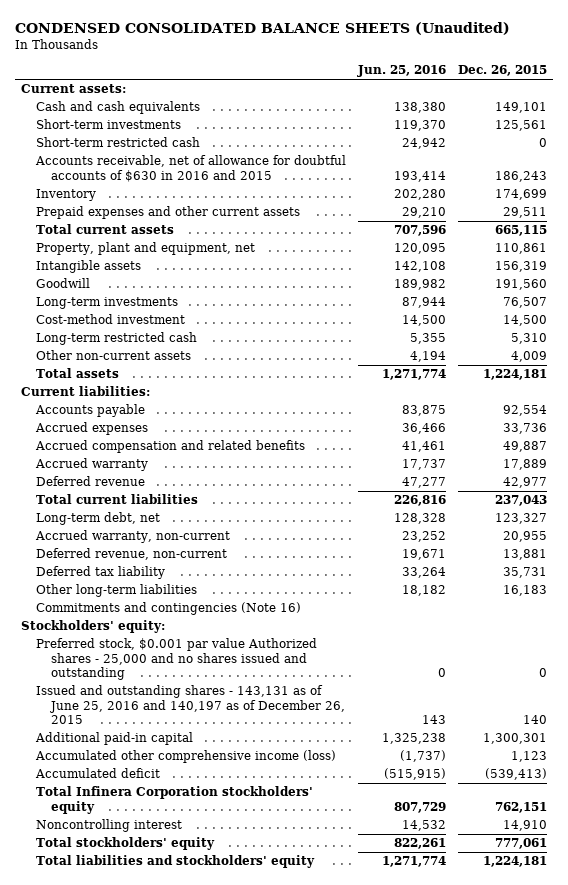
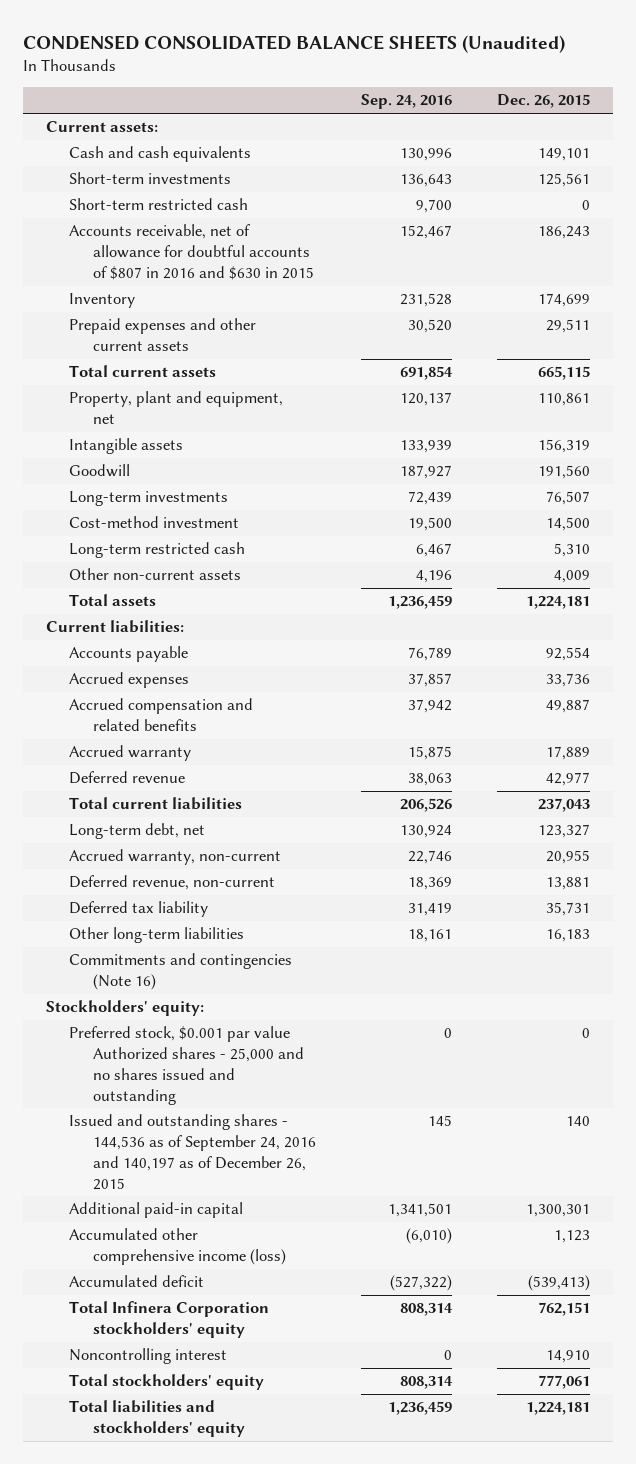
[356,65,446,78] Jun. 25, 2016 -> none
none -> [360,94,452,110] Sep. 24, 2016
[34,155,346,182] Accounts receivable, net of allowance for doubtful accounts of $630 in 2016 and 2015 -> [69,224,314,280] Accounts receivable, net of allowance for doubtful accounts of $807 in 2016 and $630 in 2015
[35,685,345,725] Issued and outstanding shares - 143,131 as of June 25, 2016 and 140,197 as of December 26, 2015 -> [69,1114,316,1190] Issued and outstanding shares - 144,536 as of September 24, 2016 and 140,197 as of December 26, 2015

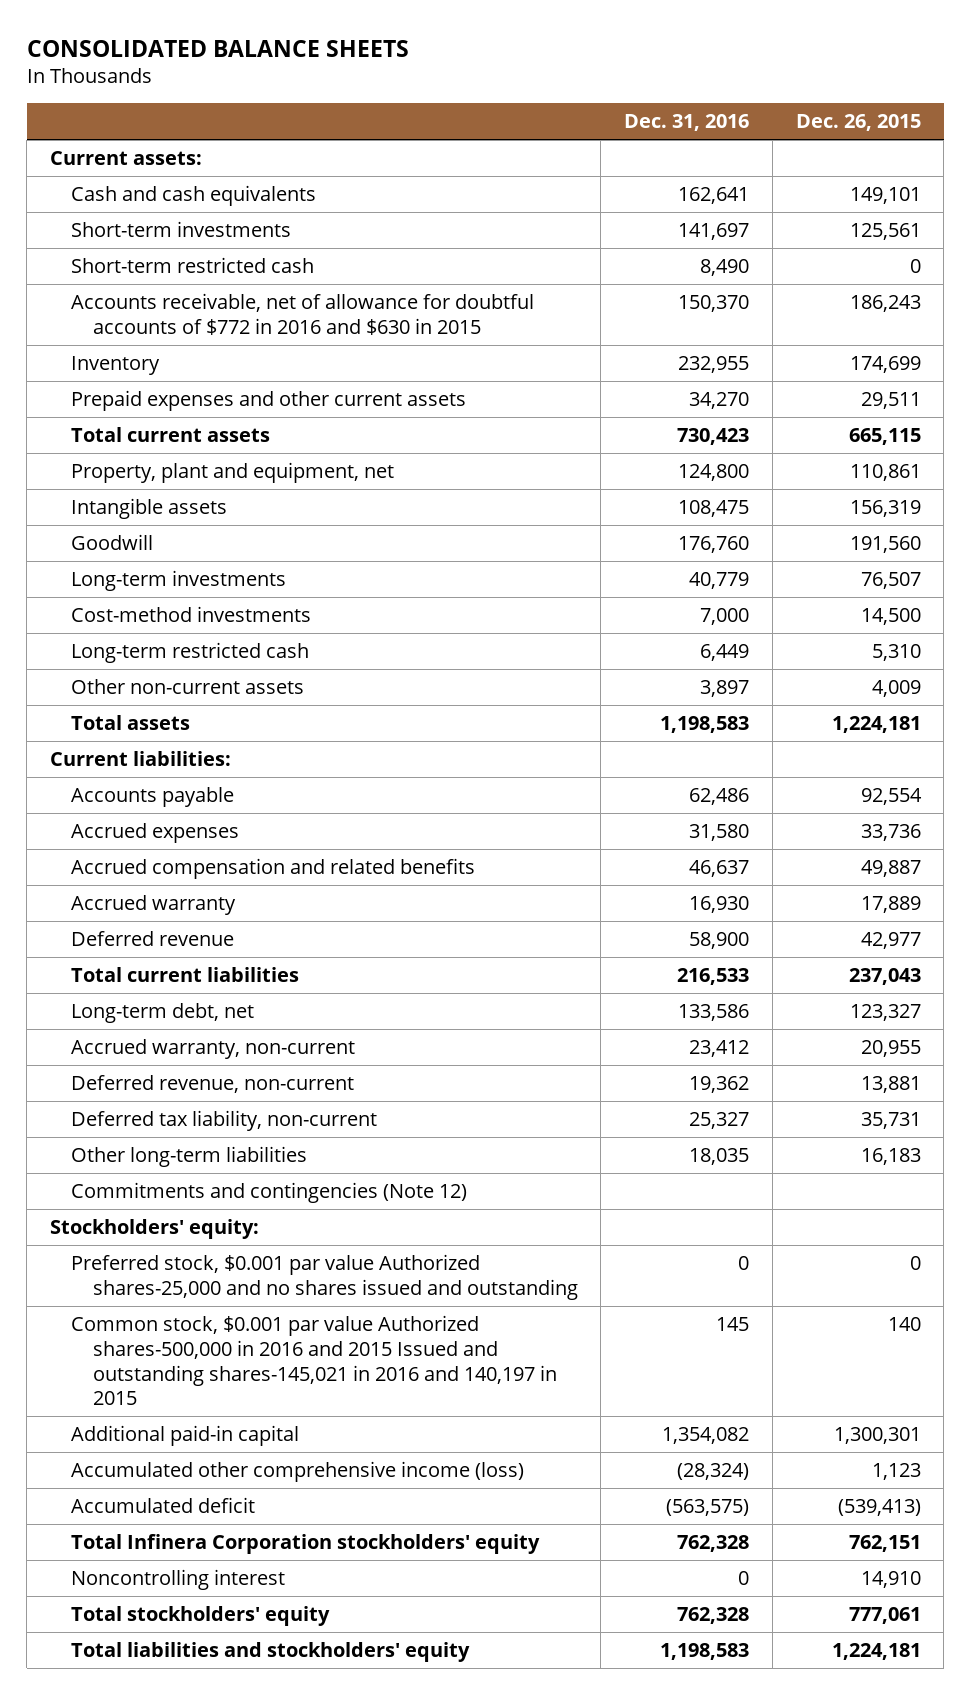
[23,34,566,53] CONDENSED CONSOLIDATED BALANCE SHEETS (Unaudited) -> [26,40,409,58] CONSOLIDATED BALANCE SHEETS
[360,94,452,110] Sep. 24, 2016 -> none
none -> [624,113,750,131] Dec. 31, 2016
[69,224,314,280] Accounts receivable, net of allowance for doubtful accounts of $807 in 2016 and $630 in 2015 -> [71,293,535,335] Accounts receivable, net of allowance for doubtful accounts of $772 in 2016 and $630 in 2015
[69,516,240,529] Cost-method investment -> [71,606,312,623] Cost-method investments
[69,901,209,918] Deferred tax liability -> [71,1110,378,1132] Deferred tax liability, non-current
[69,953,293,991] Commitments and contingencies (Note 16) -> [71,1182,468,1204] Commitments and contingencies (Note 12)
[69,1026,304,1105] Preferred stock, $0.001 par value Authorized shares - 25,000 and no shares issued and outstanding -> [71,1254,578,1300] Preferred stock, $0.001 par value Authorized shares-25,000 and no shares issued and outstanding
[69,1114,316,1190] Issued and outstanding shares - 144,536 as of September 24, 2016 and 140,197 as of December 26, 2015 -> [71,1315,557,1406] Common stock, $0.001 par value Authorized shares-500,000 in 2016 and 2015 Issued and outstanding shares-145,021 in 2016 and 140,197 in 2015

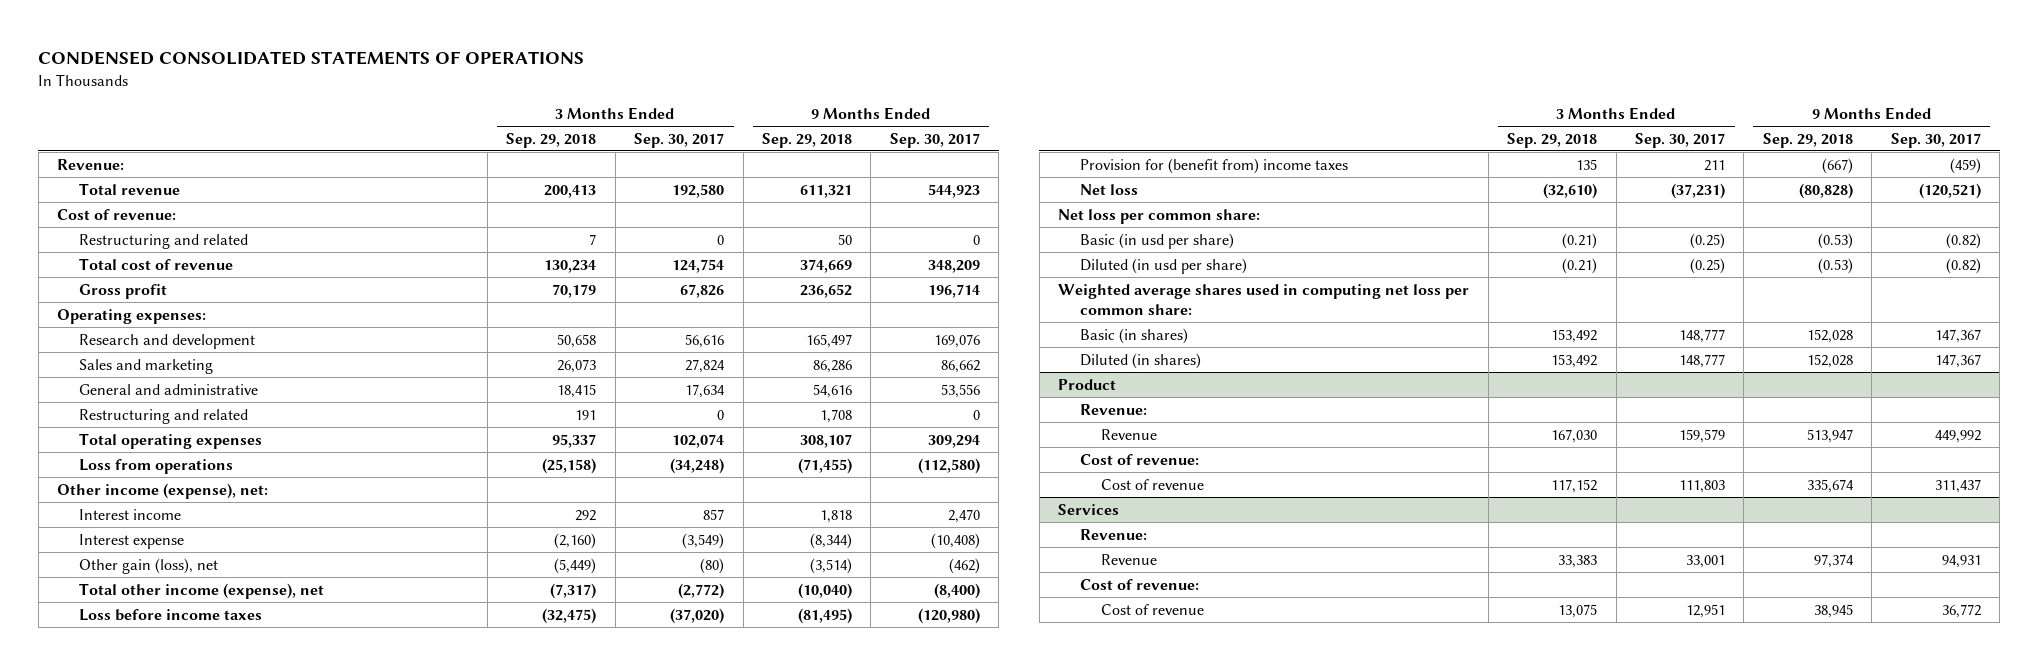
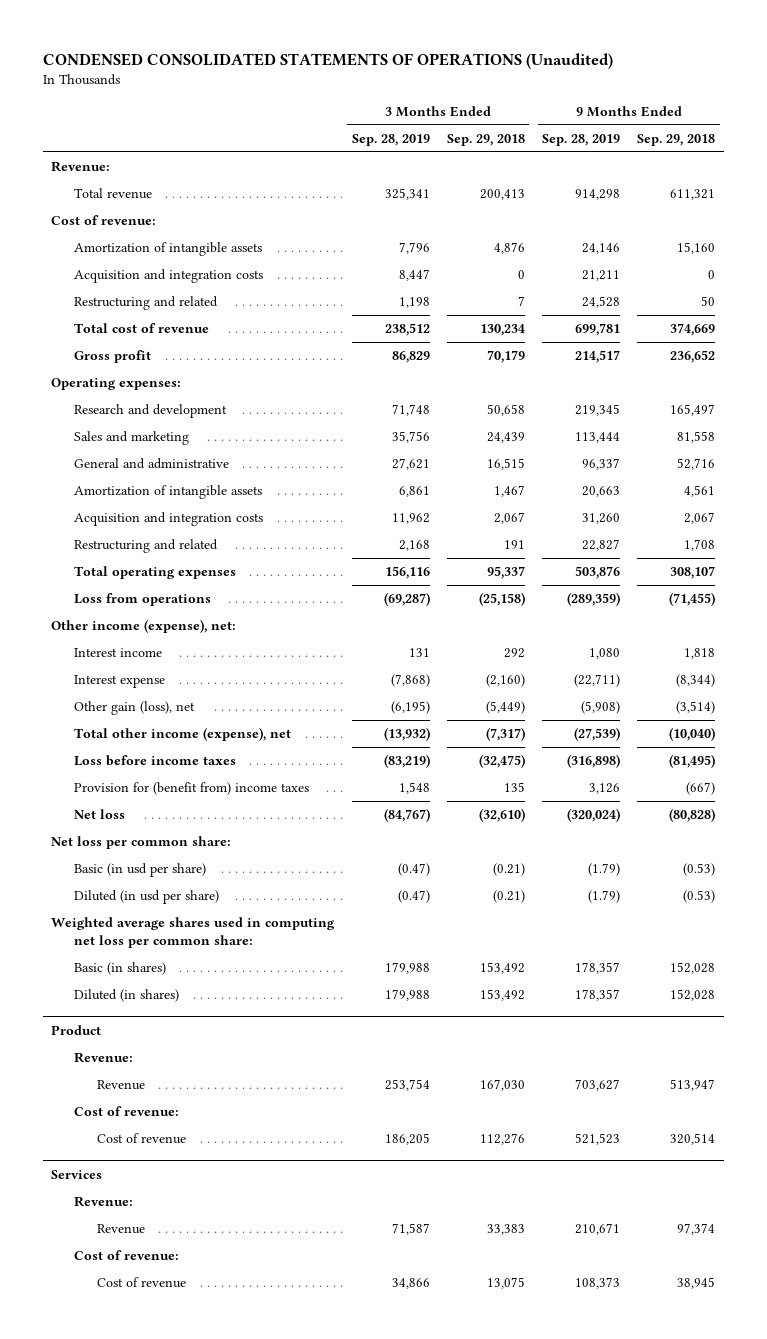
[38,50,585,65] CONDENSED CONSOLIDATED STATEMENTS OF OPERATIONS -> [42,52,613,69] CONDENSED CONSOLIDATED STATEMENTS OF OPERATIONS (Unaudited)
[634,132,725,148] Sep. 30, 2017 -> none
[889,132,980,148] Sep. 30, 2017 -> none
none -> [351,133,430,146] Sep. 28, 2019
none -> [542,133,621,146] Sep. 28, 2019
none -> [73,242,262,257] Amortization of intangible assets
none -> [73,269,263,284] Acquisition and integration costs
[557,358,597,373] 26,073 -> [486,432,525,444] 24,439
[813,359,853,373] 86,286 -> [677,431,716,444] 81,558
[557,383,597,398] 18,415 -> [486,458,525,471] 16,515
[813,383,853,398] 54,616 -> [677,458,716,471] 52,716
none -> [73,485,262,500] Amortization of intangible assets
none -> [73,512,263,527] Acquisition and integration costs
[1551,478,1598,493] 117,152 -> [479,1133,525,1146] 112,276
[1806,478,1854,493] 335,674 -> [670,1133,716,1146] 320,514

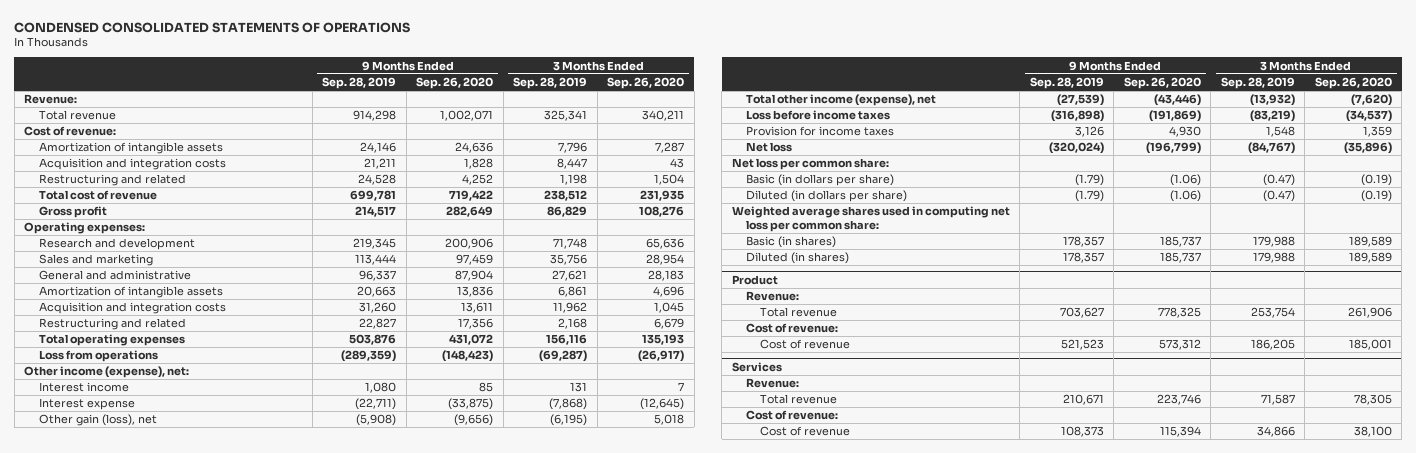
[42,52,613,69] CONDENSED CONSOLIDATED STATEMENTS OF OPERATIONS (Unaudited) -> [14,21,411,33] CONDENSED CONSOLIDATED STATEMENTS OF OPERATIONS
[446,133,525,146] Sep. 29, 2018 -> none
[637,133,716,146] Sep. 29, 2018 -> none
none -> [416,77,494,90] Sep. 26, 2020
none -> [607,77,685,90] Sep. 26, 2020
[73,782,309,796] Provision for (benefit from) income taxes -> [746,126,895,137] Provision for income taxes
[73,863,206,878] Basic (in usd per share) -> [746,174,895,187] Basic (in dollars per share)
[73,890,219,905] Diluted (in usd per share) -> [746,190,908,203] Diluted (in dollars per share)
[96,1080,145,1091] Revenue -> [760,307,838,318] Total revenue
[96,1224,145,1235] Revenue -> [760,394,838,405] Total revenue

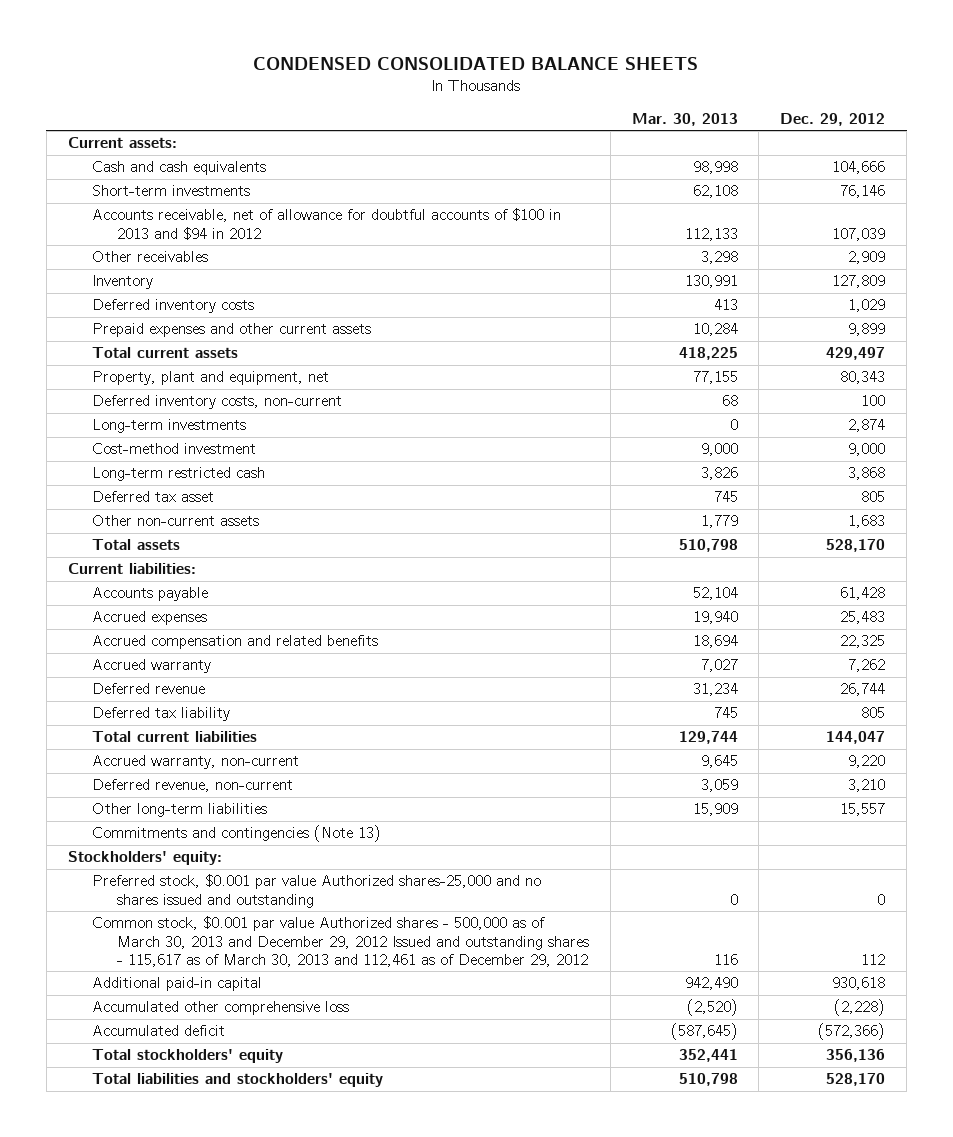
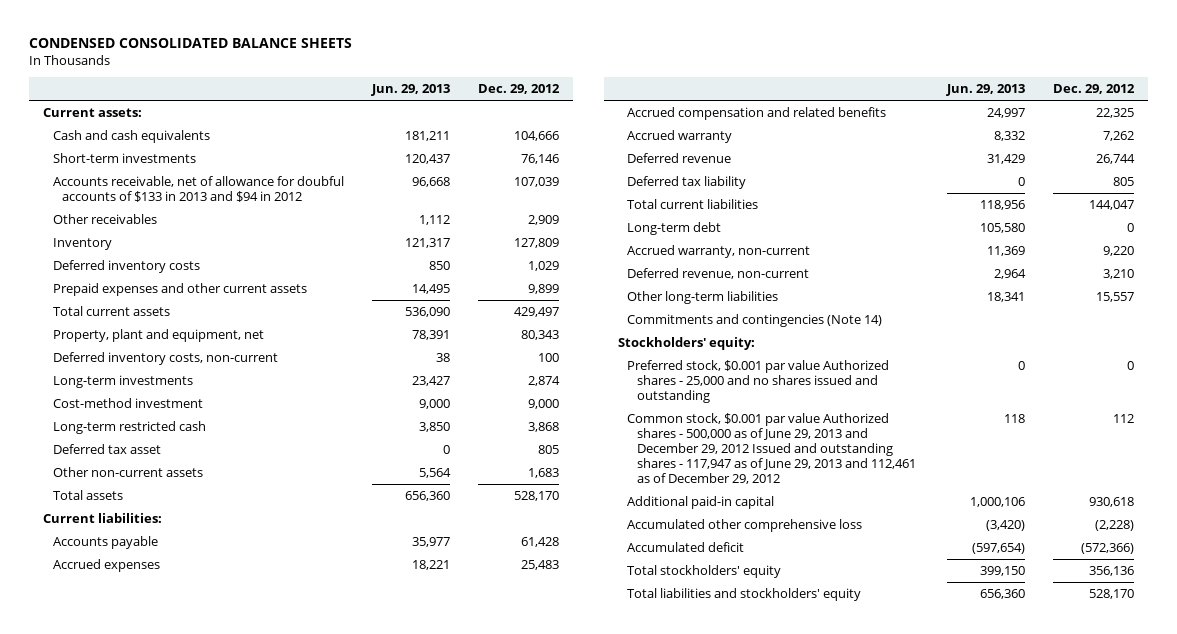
[631,112,738,126] Mar. 30, 2013 -> none
none -> [370,83,450,96] Jun. 29, 2013
[92,208,562,240] Accounts receivable, net of allowance for doubtful accounts of $100 in 2013 and $94 in 2012 -> [52,175,344,202] Accounts receivable, net of allowance for doubful accounts of $133 in 2013 and $94 in 2012
none -> [627,221,722,235] Long-term debt
[92,825,382,843] Commitments and contingencies (Note 13) -> [627,313,883,327] Commitments and contingencies (Note 14)
[92,874,542,908] Preferred stock, $0.001 par value Authorized shares-25,000 and no shares issued and outstanding -> [627,359,890,403] Preferred stock, $0.001 par value Authorized shares - 25,000 and no shares issued and outstanding
[92,916,589,967] Common stock, $0.001 par value Authorized shares - 500,000 as of March 30, 2013 and December 29, 2012 Issued and outstanding shares - 115,617 as of March 30, 2013 and 112,461 as of December 29, 2012 -> [627,412,916,484] Common stock, $0.001 par value Authorized shares - 500,000 as of June 29, 2013 and December 29, 2012 Issued and outstanding shares - 117,947 as of June 29, 2013 and 112,461 as of December 29, 2012

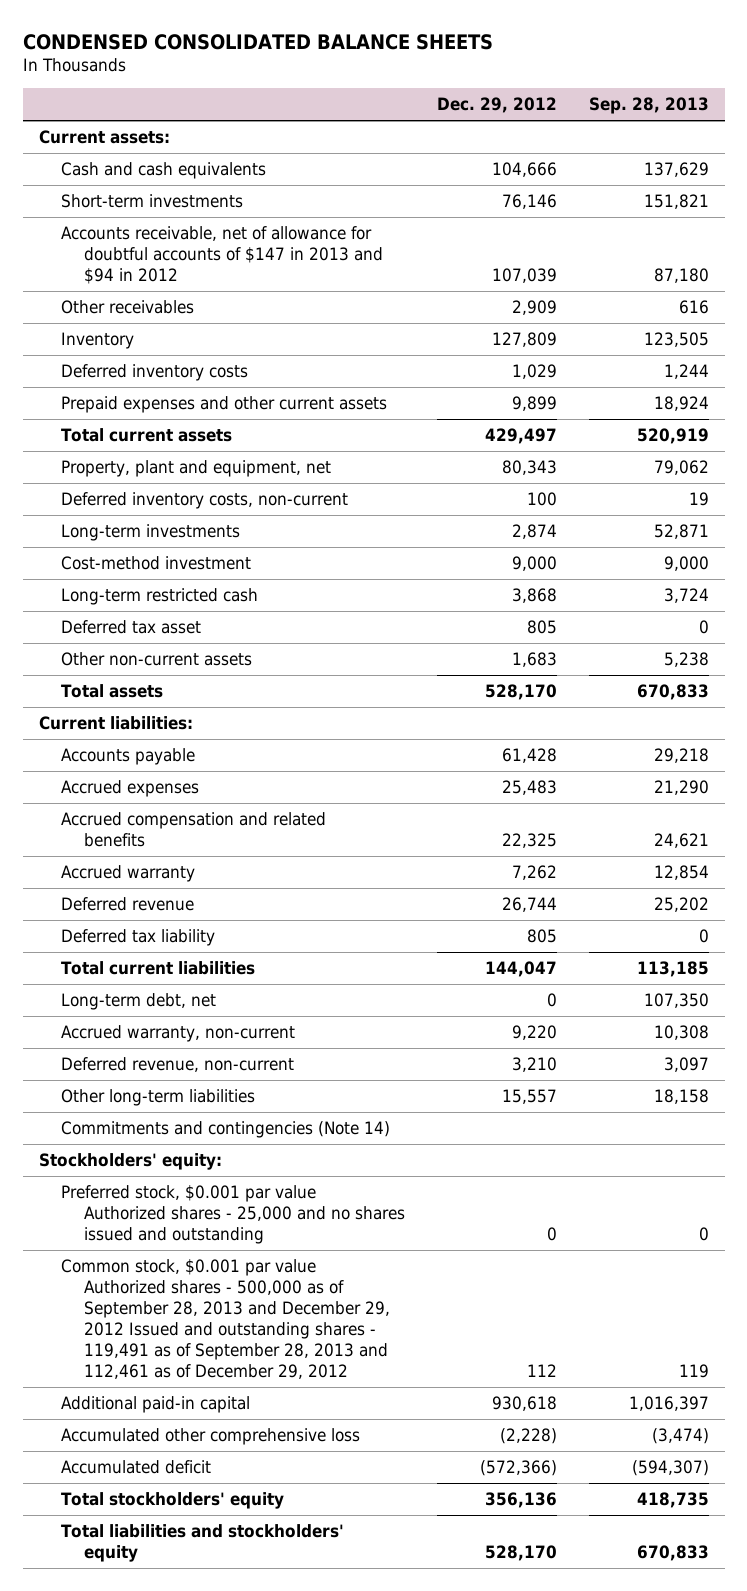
[370,83,450,96] Jun. 29, 2013 -> none
none -> [588,97,709,115] Sep. 28, 2013
[52,175,344,202] Accounts receivable, net of allowance for doubful accounts of $133 in 2013 and $94 in 2012 -> [61,226,384,285] Accounts receivable, net of allowance for doubtful accounts of $147 in 2013 and $94 in 2012
[627,221,722,235] Long-term debt -> [61,993,217,1011] Long-term debt, net
[627,412,916,484] Common stock, $0.001 par value Authorized shares - 500,000 as of June 29, 2013 and December 29, 2012 Issued and outstanding shares - 117,947 as of June 29, 2013 and 112,461 as of December 29, 2012 -> [61,1259,391,1380] Common stock, $0.001 par value Authorized shares - 500,000 as of September 28, 2013 and December 29, 2012 Issued and outstanding shares - 119,491 as of September 28, 2013 and 112,461 as of December 29, 2012

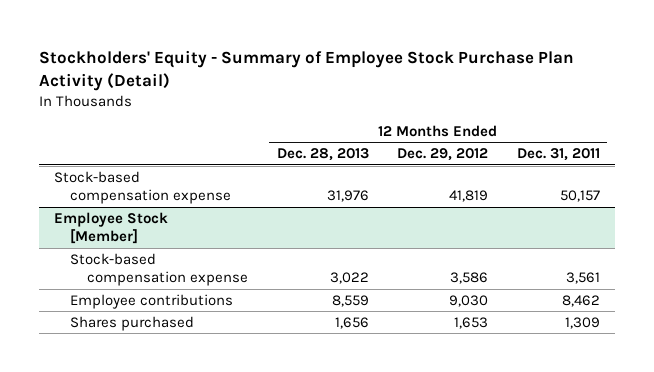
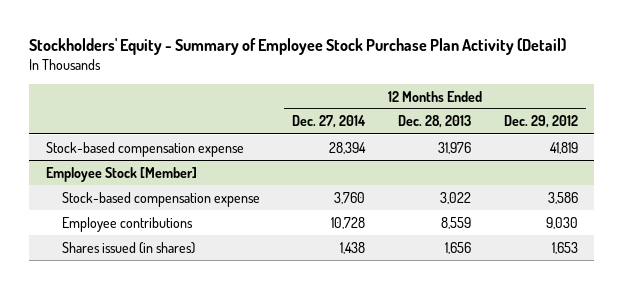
[517,148,601,162] Dec. 31, 2011 -> none
none -> [292,115,367,129] Dec. 27, 2014
[70,315,195,331] Shares purchased -> [61,241,195,254] Shares issued (in shares)

